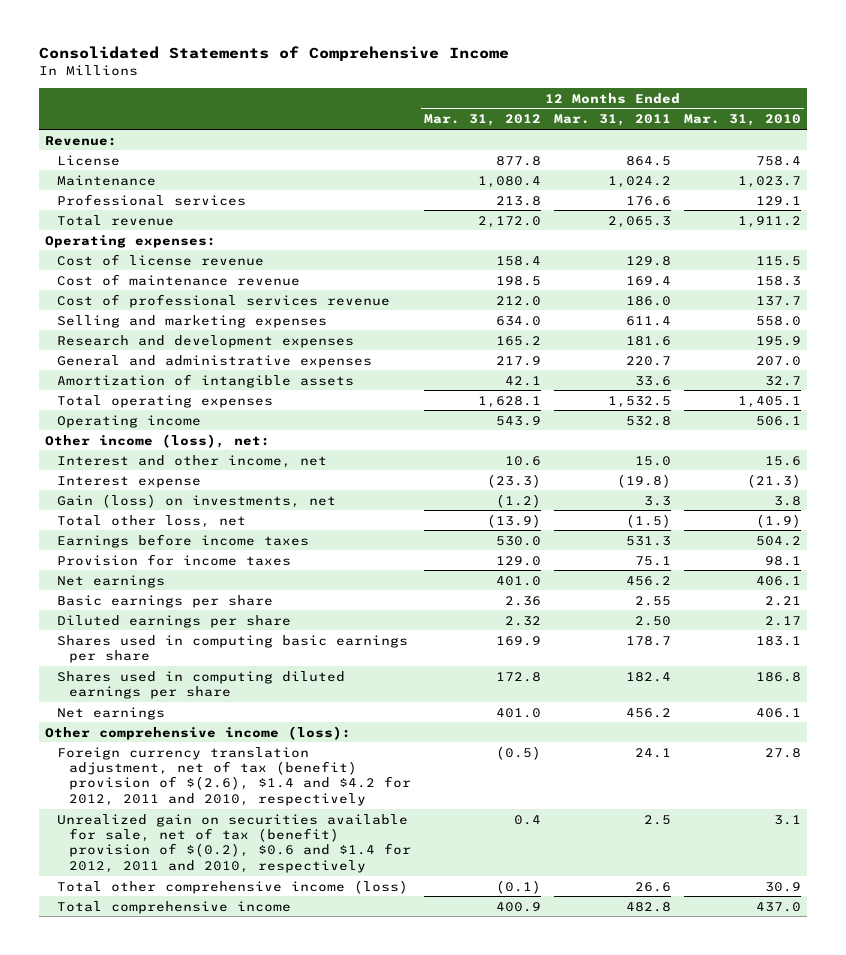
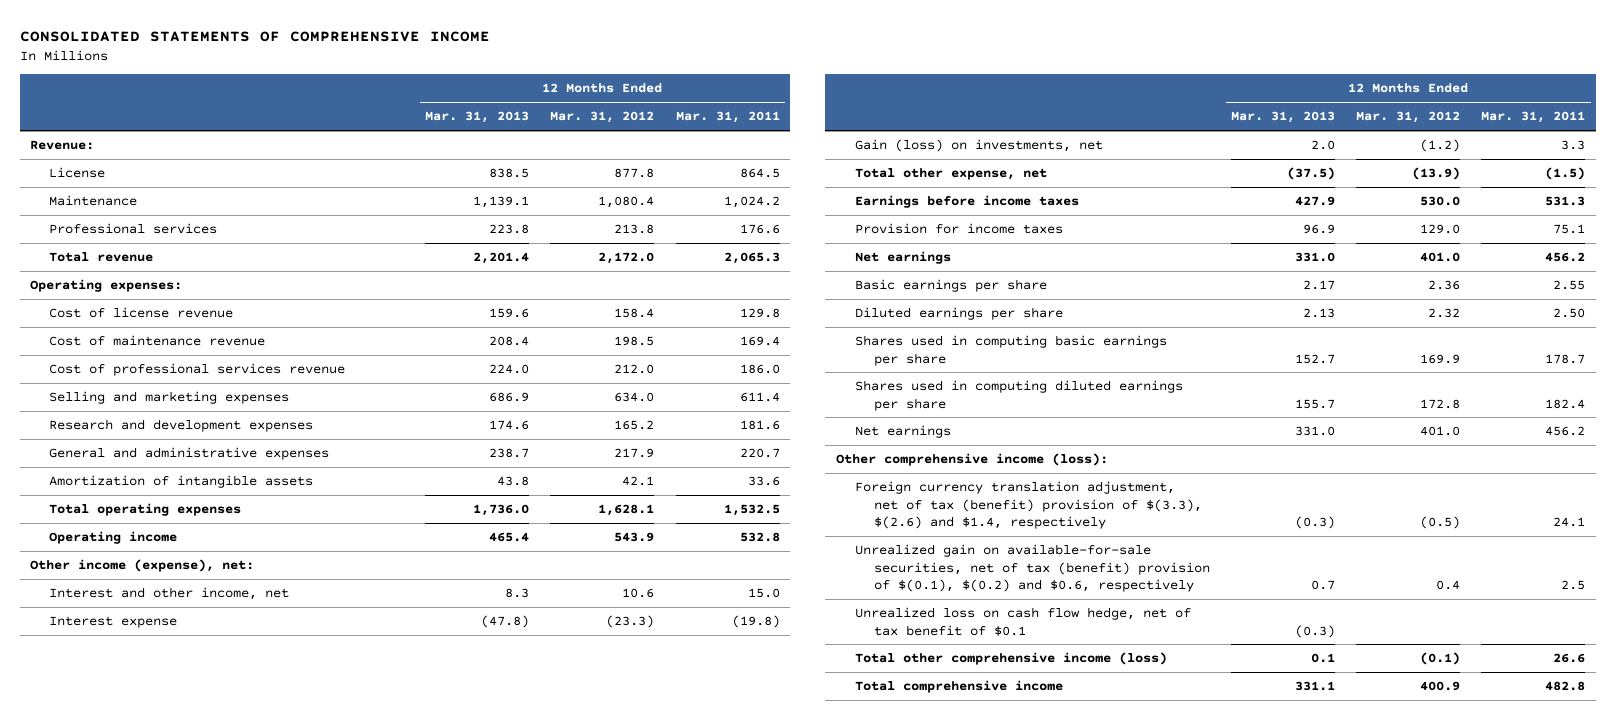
[38,46,509,62] Consolidated Statements of Comprehensive Income -> [19,31,490,43] CONSOLIDATED STATEMENTS OF COMPREHENSIVE INCOME
[683,114,801,127] Mar. 31, 2010 -> none
none -> [425,111,530,124] Mar. 31, 2013
[45,433,271,448] Other income (loss), net: -> [30,559,255,573] Other income (expense), net:
[57,514,247,528] Total other loss, net -> [854,168,1047,181] Total other expense, net
[57,746,412,806] Foreign currency translation adjustment, net of tax (benefit) provision of $(2.6), $1.4 and $4.2 for 2012, 2011 and 2010, respectively -> [854,481,1202,530] Foreign currency translation adjustment, net of tax (benefit) provision of $(3.3), $(2.6) and $1.4, respectively
[57,813,412,873] Unrealized gain on securities available for sale, net of tax (benefit) provision of $(0.2), $0.6 and $1.4 for 2012, 2011 and 2010, respectively -> [854,544,1210,593] Unrealized gain on available-for-sale securities, net of tax (benefit) provision of $(0.1), $(0.2) and $0.6, respectively
none -> [854,607,1191,636] Unrealized loss on cash flow hedge, net of tax benefit of $0.1

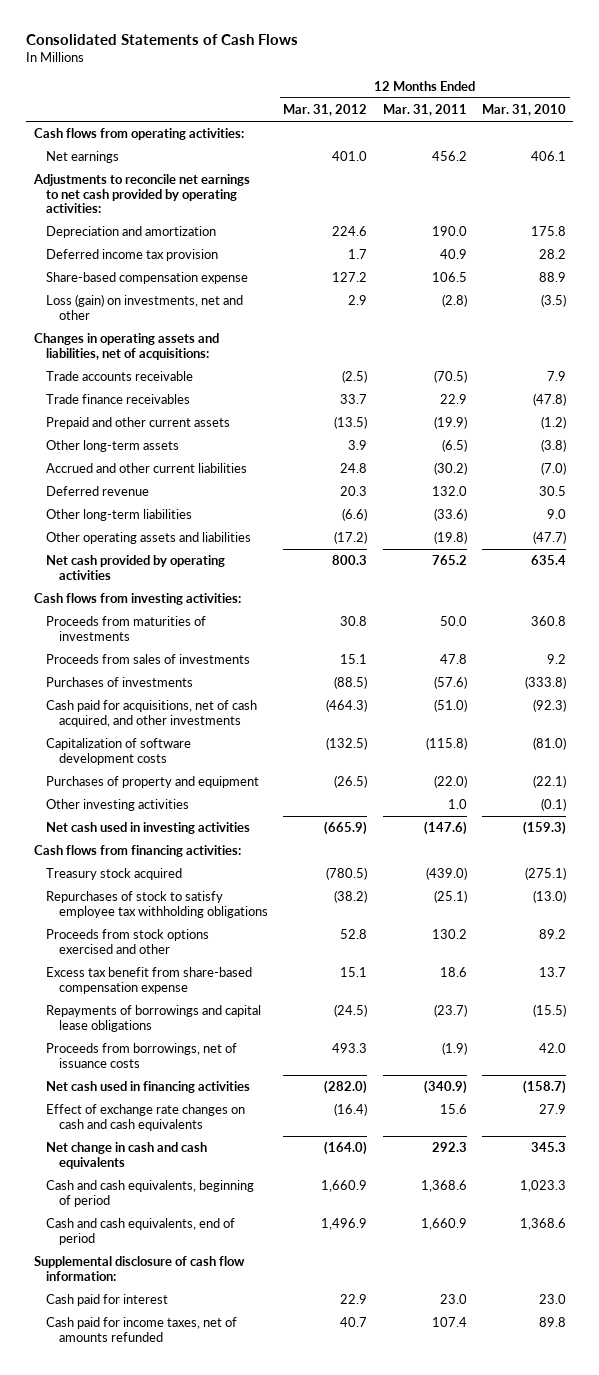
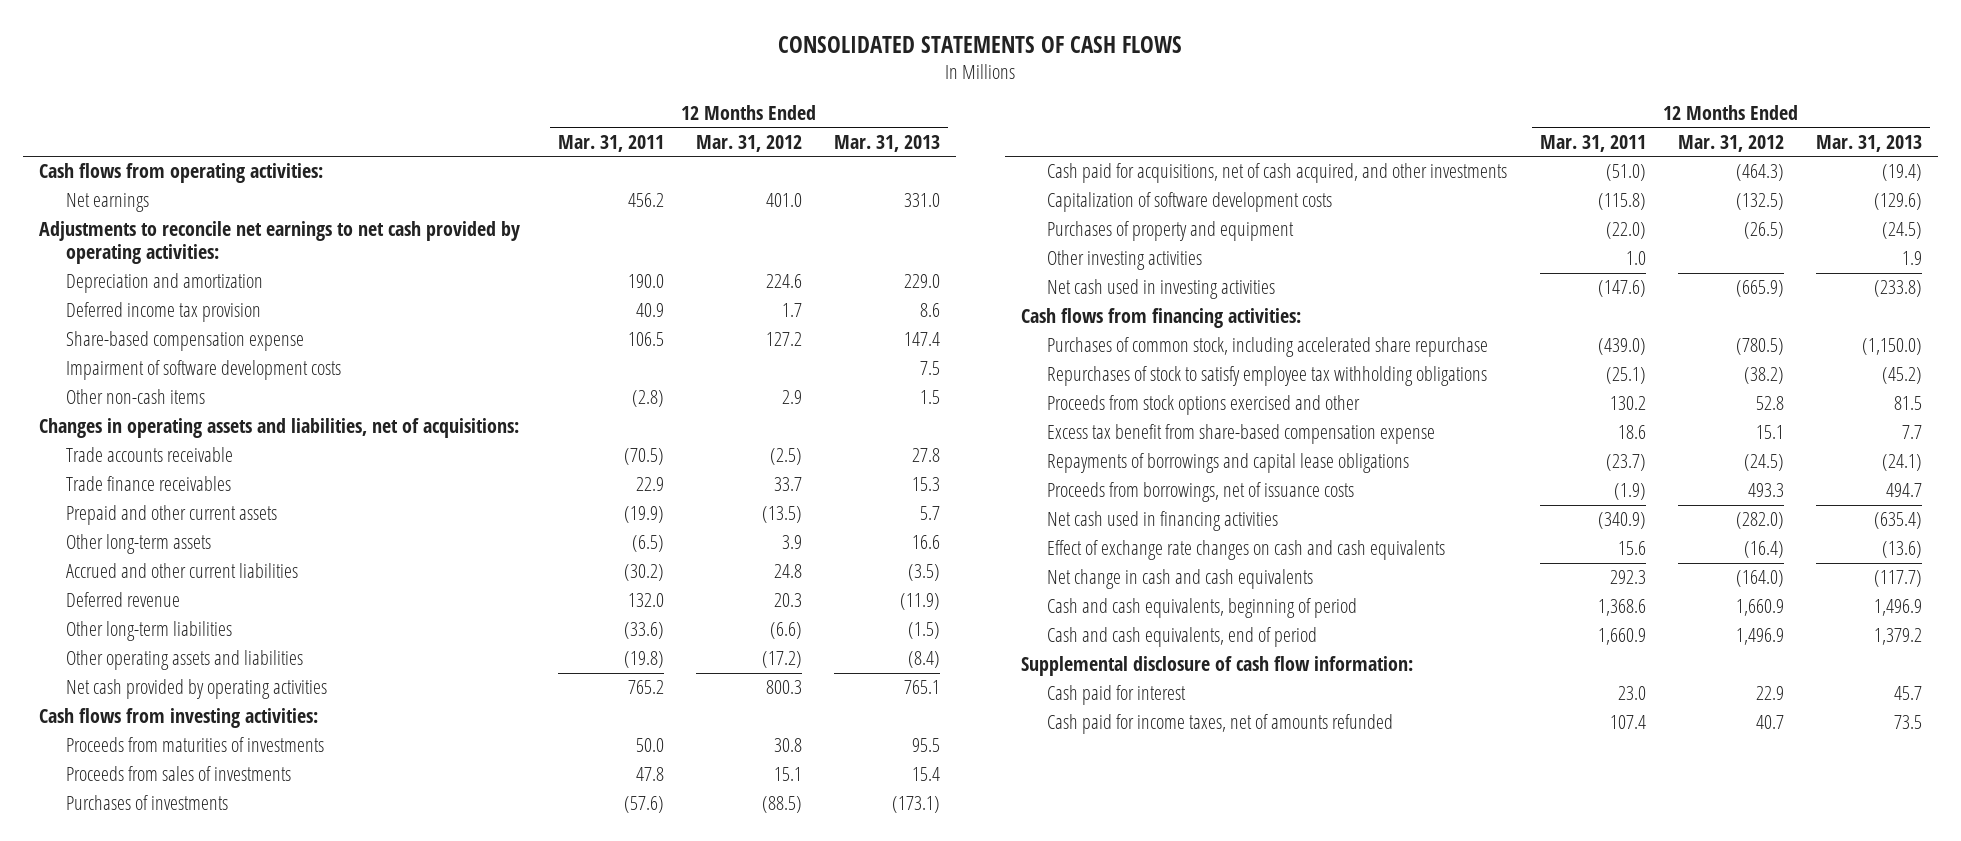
[25,34,298,46] Consolidated Statements of Cash Flows -> [778,36,1183,54] CONSOLIDATED STATEMENTS OF CASH FLOWS
[481,103,566,116] Mar. 31, 2010 -> none
none -> [834,134,941,152] Mar. 31, 2013
none -> [65,360,341,381] Impairment of software development costs
[46,294,244,320] Loss (gain) on investments, net and other -> [65,389,205,405] Other non-cash items
[46,868,183,881] Treasury stock acquired -> [1047,337,1489,358] Purchases of common stock, including accelerated share repurchase

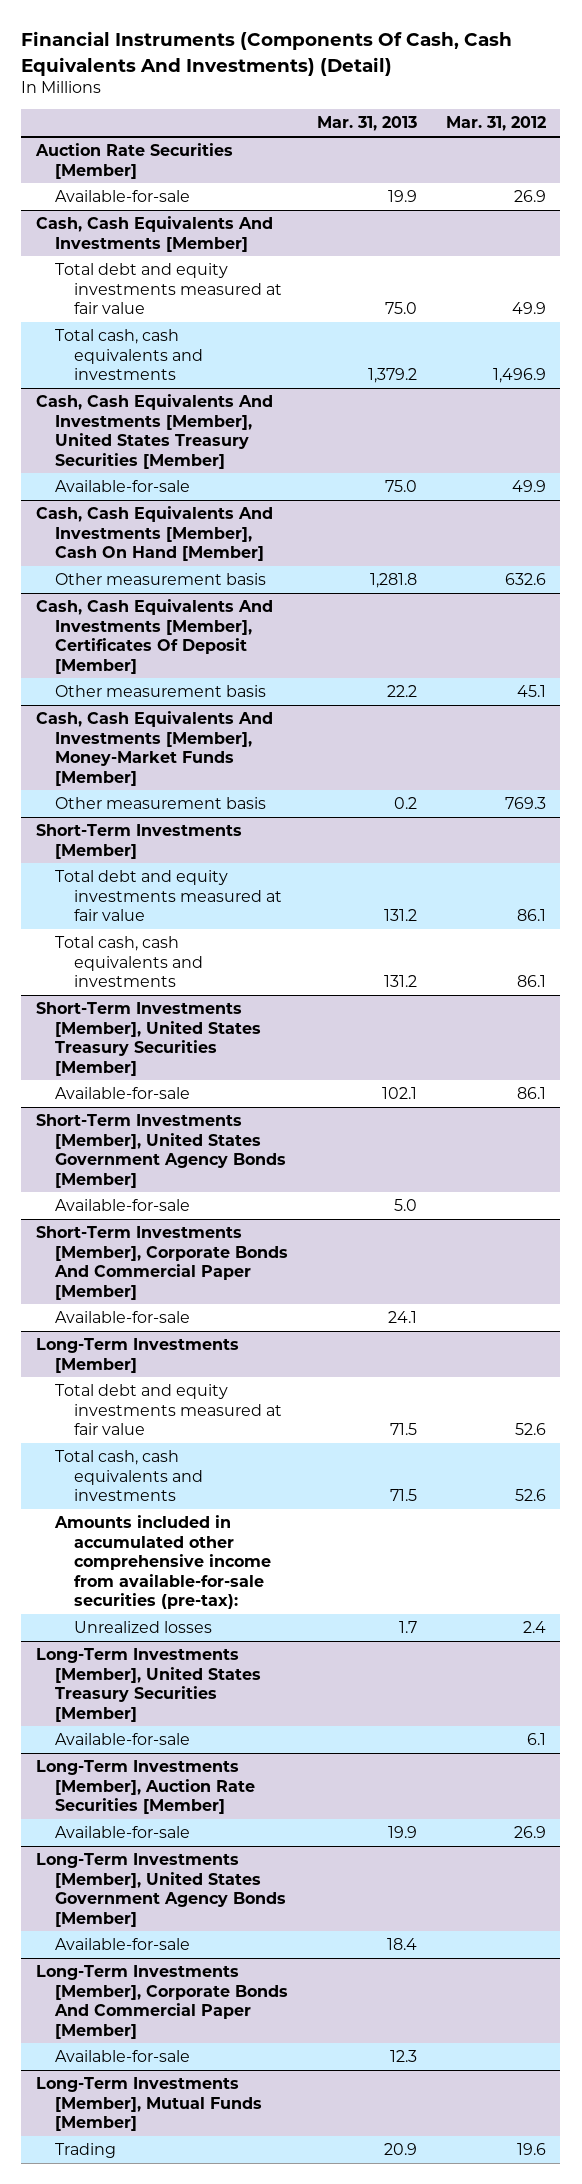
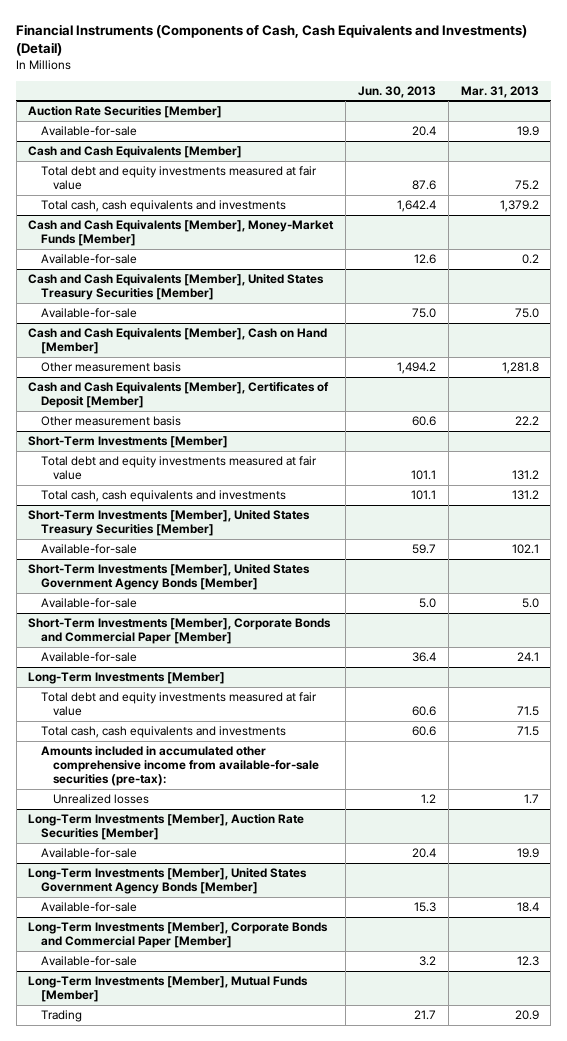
[21,31,513,76] Financial Instruments (Components Of Cash, Cash Equivalents And Investments) (Detail) -> [16,23,528,56] Financial Instruments (Components of Cash, Cash Equivalents and Investments) (Detail)
[445,116,546,132] Mar. 31, 2012 -> none
none -> [358,85,437,98] Jun. 30, 2013
[35,215,273,252] Cash, Cash Equivalents And Investments [Member] -> [28,146,243,159] Cash and Cash Equivalents [Member]
[384,302,417,315] 75.0 -> [514,180,539,191] 75.2
none -> [28,220,335,247] Cash and Cash Equivalents [Member], Money-Market Funds [Member]
none -> [40,254,137,265] Available-for-sale
[35,393,273,469] Cash, Cash Equivalents And Investments [Member], United States Treasury Securities [Member] -> [28,274,325,301] Cash and Cash Equivalents [Member], United States Treasury Securities [Member]
[35,505,273,562] Cash, Cash Equivalents And Investments [Member], Cash On Hand [Member] -> [28,328,328,355] Cash and Cash Equivalents [Member], Cash on Hand [Member]
[35,598,273,674] Cash, Cash Equivalents And Investments [Member], Certificates Of Deposit [Member] -> [28,382,330,409] Cash and Cash Equivalents [Member], Certificates of Deposit [Member]
[35,710,273,786] Cash, Cash Equivalents And Investments [Member], Money-Market Funds [Member] -> none
[55,796,267,809] Other measurement basis -> none
[35,1225,289,1300] Short-Term Investments [Member], Corporate Bonds And Commercial Paper [Member] -> [28,618,332,645] Short-Term Investments [Member], Corporate Bonds and Commercial Paper [Member]
[35,1647,262,1722] Long-Term Investments [Member], United States Treasury Securities [Member] -> none
[55,1732,191,1745] Available-for-sale -> none
[35,1964,289,2039] Long-Term Investments [Member], Corporate Bonds And Commercial Paper [Member] -> [28,922,329,949] Long-Term Investments [Member], Corporate Bonds and Commercial Paper [Member]

